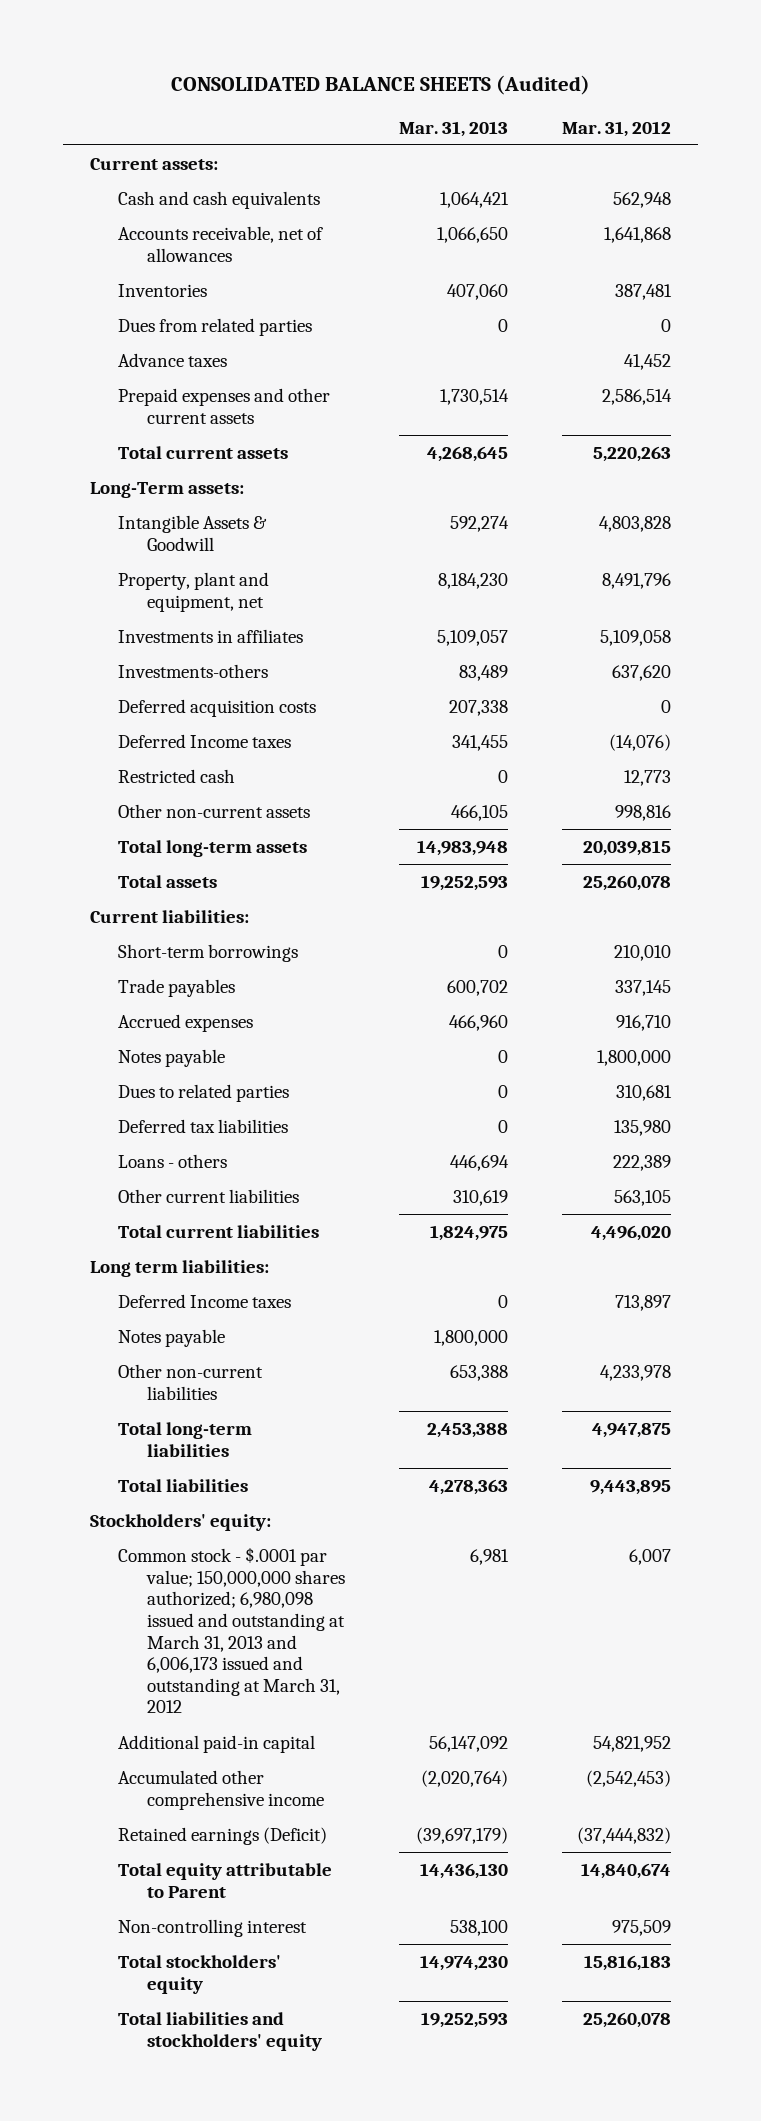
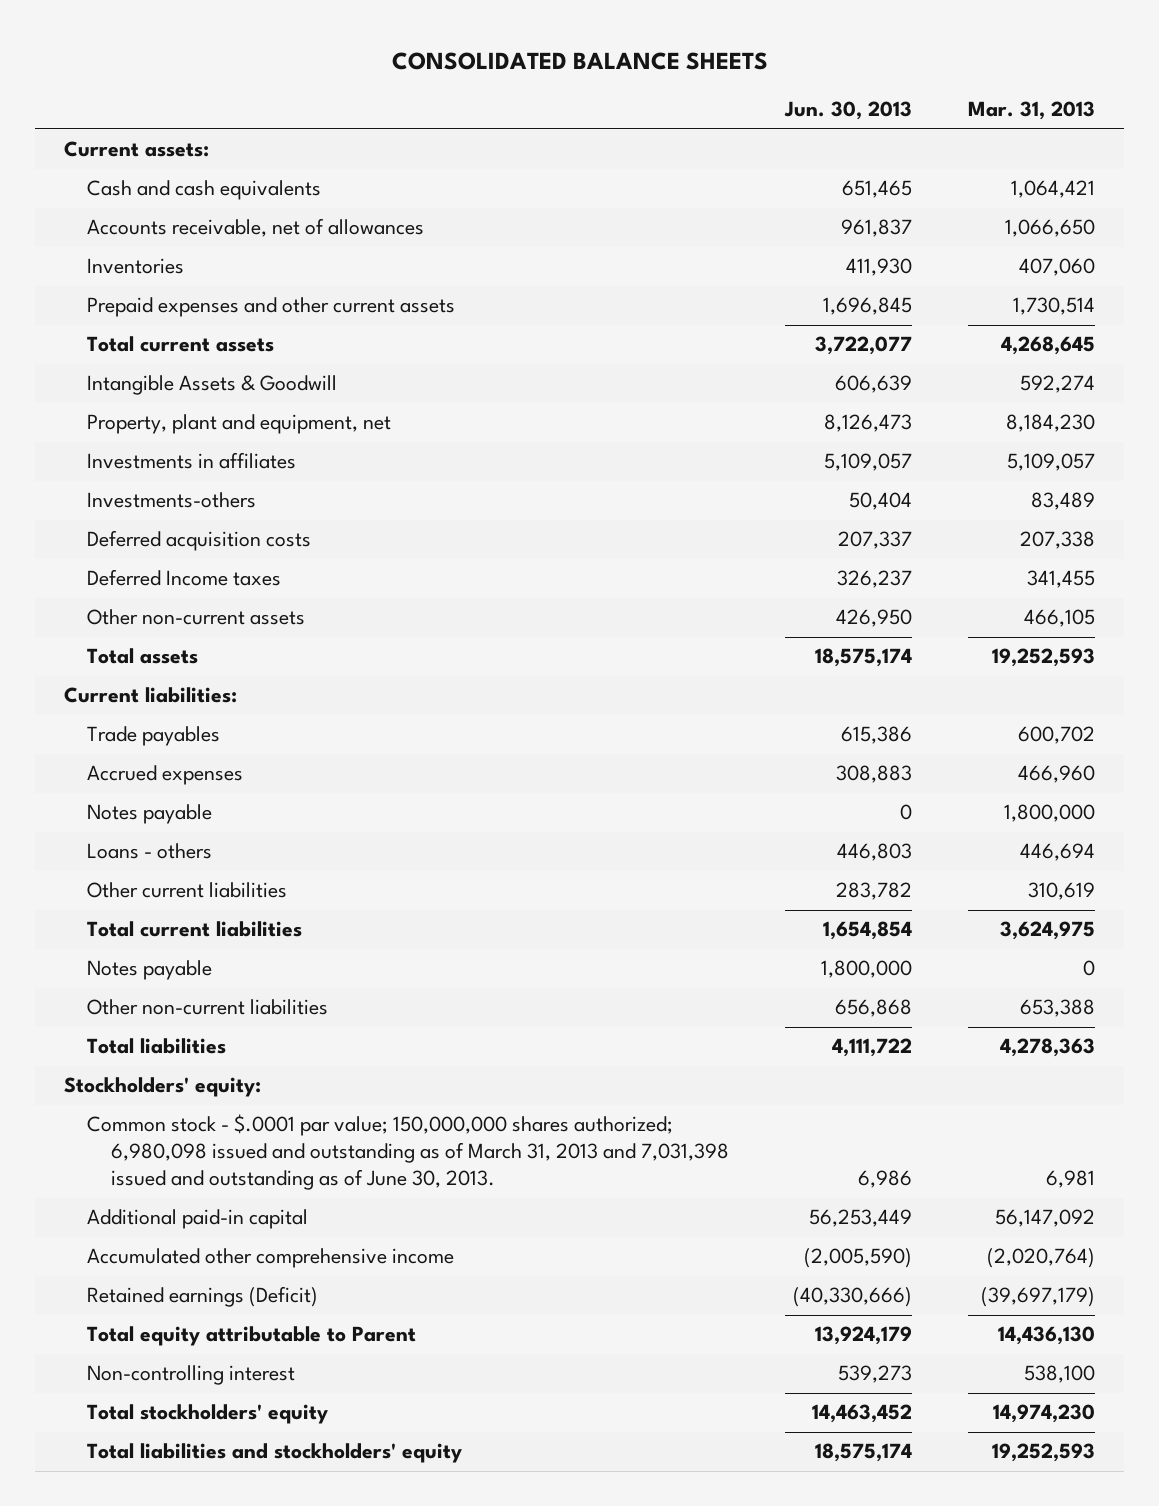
[170,75,590,96] CONSOLIDATED BALANCE SHEETS (Audited) -> [391,51,768,70] CONSOLIDATED BALANCE SHEETS
[562,120,672,137] Mar. 31, 2012 -> none
none -> [784,101,913,121] Jun. 30, 2013
[118,317,313,336] Dues from related parties -> none
[118,352,228,367] Advance taxes -> none
[89,481,244,498] Long-Term assets: -> none
[118,768,236,783] Restricted cash -> none
[118,839,308,857] Total long-term assets -> none
[118,943,299,962] Short-term borrowings -> none
[118,1083,290,1102] Dues to related parties -> none
[118,1118,289,1133] Deferred tax liabilities -> none
[118,1328,226,1347] Notes payable -> [87,804,213,825] Notes payable
[89,1259,269,1277] Long term liabilities: -> none
[118,1293,292,1308] Deferred Income taxes -> none
[429,1224,508,1241] 1,824,975 -> [1000,921,1096,941] 3,624,975
[118,1048,226,1067] Notes payable -> [87,960,213,981] Notes payable
[118,1421,253,1457] Total long-term liabilities -> none
[118,1546,345,1714] Common stock - $.0001 par value; 150,000,000 shares authorized; 6,980,098 issued and outstanding at March 31, 2013 and 6,006,173 issued and outstanding at March 31, 2012 -> [87,1114,730,1191] Common stock - $.0001 par value; 150,000,000 shares authorized; 6,980,098 issued and outstanding as of March 31, 2013 and 7,031,398 issued and outstanding as of June 30, 2013.

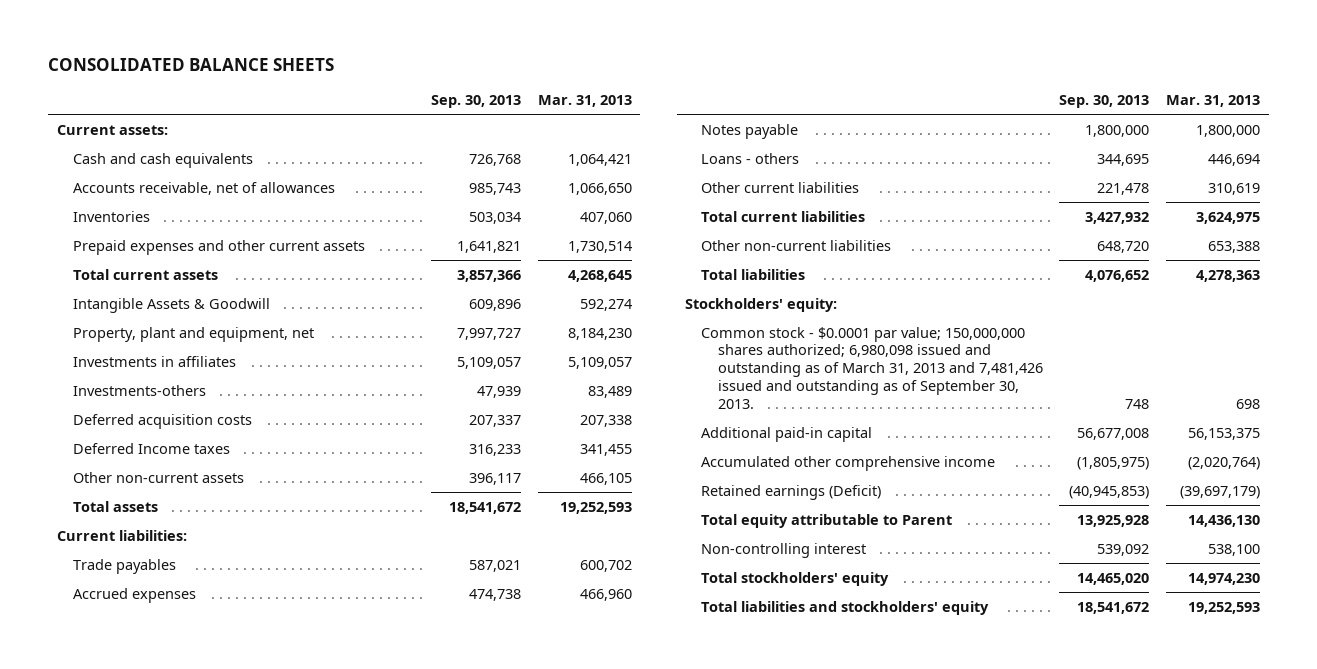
[784,101,913,121] Jun. 30, 2013 -> none
none -> [431,95,522,109] Sep. 30, 2013
[87,960,213,981] Notes payable -> none
[87,1114,730,1191] Common stock - $.0001 par value; 150,000,000 shares authorized; 6,980,098 issued and outstanding as of March 31, 2013 and 7,031,398 issued and outstanding as of June 30, 2013. -> [701,326,1043,410] Common stock - $0.0001 par value; 150,000,000 shares authorized; 6,980,098 issued and outstanding as of March 31, 2013 and 7,481,426 issued and outstanding as of September 30, 2013.
[1046,1170,1096,1189] 6,981 -> [1236,399,1261,410] 698
[995,1209,1096,1228] 56,147,092 -> [1188,427,1261,440] 56,153,375

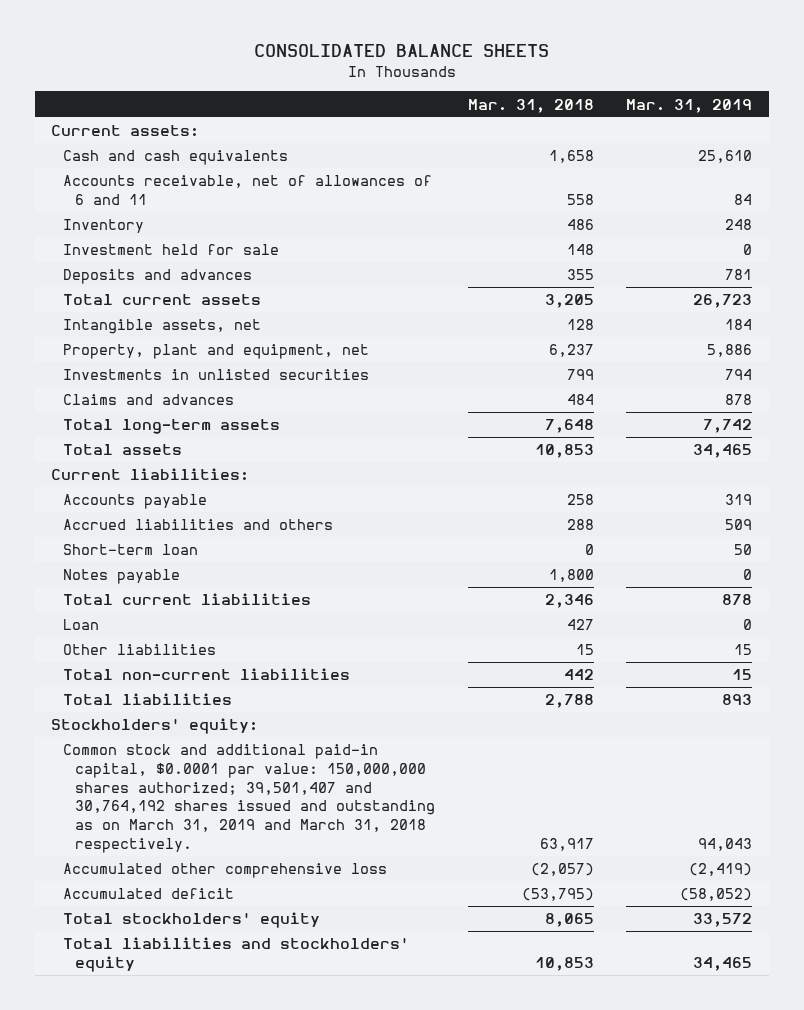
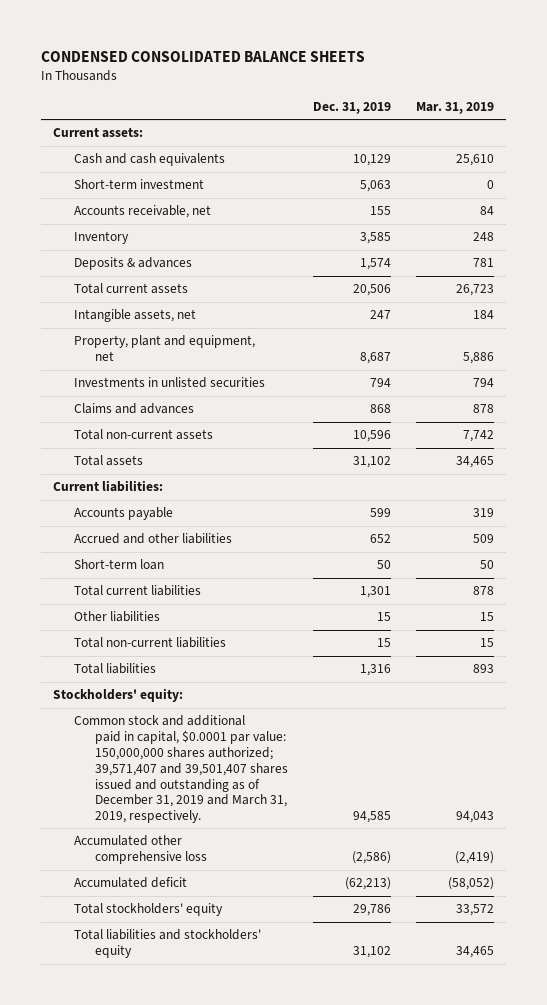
[253,44,549,58] CONSOLIDATED BALANCE SHEETS -> [40,50,365,62] CONDENSED CONSOLIDATED BALANCE SHEETS
[467,98,594,113] Mar. 31, 2018 -> none
none -> [312,102,391,115] Dec. 31, 2019
none -> [74,179,205,190] Short-term investment
[63,175,433,205] Accounts receivable, net of allowances of 6 and 11 -> [74,205,212,219] Accounts receivable, net
[63,244,280,256] Investment held for sale -> none
[63,269,253,285] Deposits and advances -> [74,257,193,271] Deposits & advances
[63,419,281,435] Total long-term assets -> [74,429,214,441] Total non-current assets
[63,519,334,531] Accrued liabilities and others -> [74,533,233,545] Accrued and other liabilities
[63,569,181,585] Notes payable -> none
[63,619,100,631] Loan -> none
[63,744,435,853] Common stock and additional paid-in capital, $0.0001 par value: 150,000,000 shares authorized; 39,501,407 and 30,764,192 shares issued and outstanding as on March 31, 2019 and March 31, 2018 respectively. -> [74,715,288,824] Common stock and additional paid in capital, $0.0001 par value: 150,000,000 shares authorized; 39,571,407 and 39,501,407 shares issued and outstanding as of December 31, 2019 and March 31, 2019, respectively.

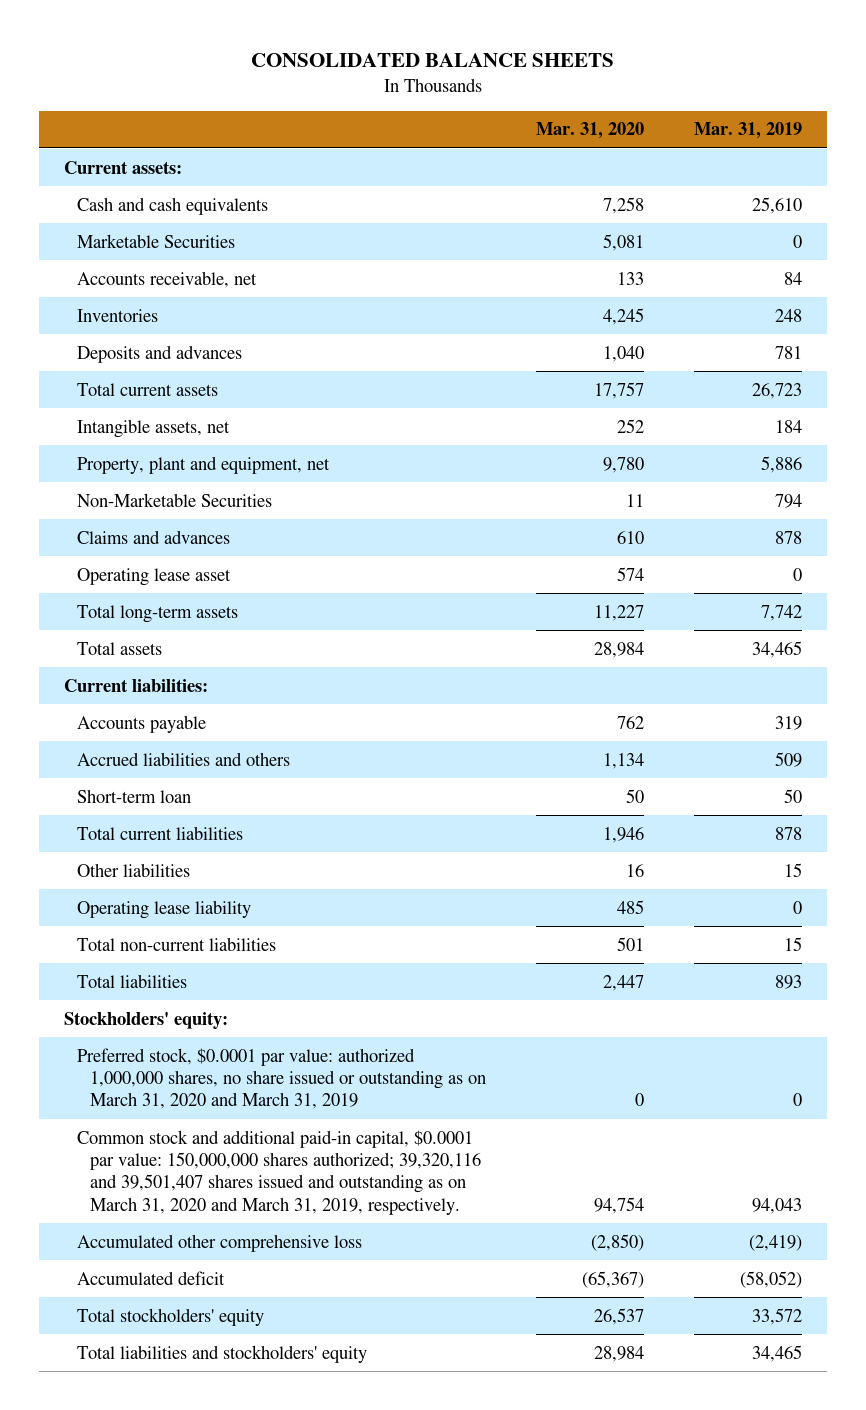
[40,50,365,62] CONDENSED CONSOLIDATED BALANCE SHEETS -> [251,53,615,68] CONSOLIDATED BALANCE SHEETS
[312,102,391,115] Dec. 31, 2019 -> none
none -> [536,122,645,140] Mar. 31, 2020
[74,179,205,190] Short-term investment -> [77,233,236,248] Marketable Securities
[74,231,130,245] Inventory -> [77,308,159,322] Inventories
[74,257,193,271] Deposits & advances -> [77,344,243,363] Deposits and advances
[74,377,266,389] Investments in unlisted securities -> [77,492,273,507] Non-Marketable Securities
none -> [77,567,232,586] Operating lease asset
[74,429,214,441] Total non-current assets -> [77,604,239,623] Total long-term assets
[74,533,233,545] Accrued and other liabilities -> [77,751,291,766] Accrued liabilities and others
none -> [77,899,252,919] Operating lease liability
none -> [77,1047,487,1110] Preferred stock, $0.0001 par value: authorized 1,000,000 shares, no share issued or outstanding as on March 31, 2020 and March 31, 2019
[74,715,288,824] Common stock and additional paid in capital, $0.0001 par value: 150,000,000 shares authorized; 39,571,407 and 39,501,407 shares issued and outstanding as of December 31, 2019 and March 31, 2019, respectively. -> [77,1129,482,1215] Common stock and additional paid-in capital, $0.0001 par value: 150,000,000 shares authorized; 39,320,116 and 39,501,407 shares issued and outstanding as on March 31, 2020 and March 31, 2019, respectively.

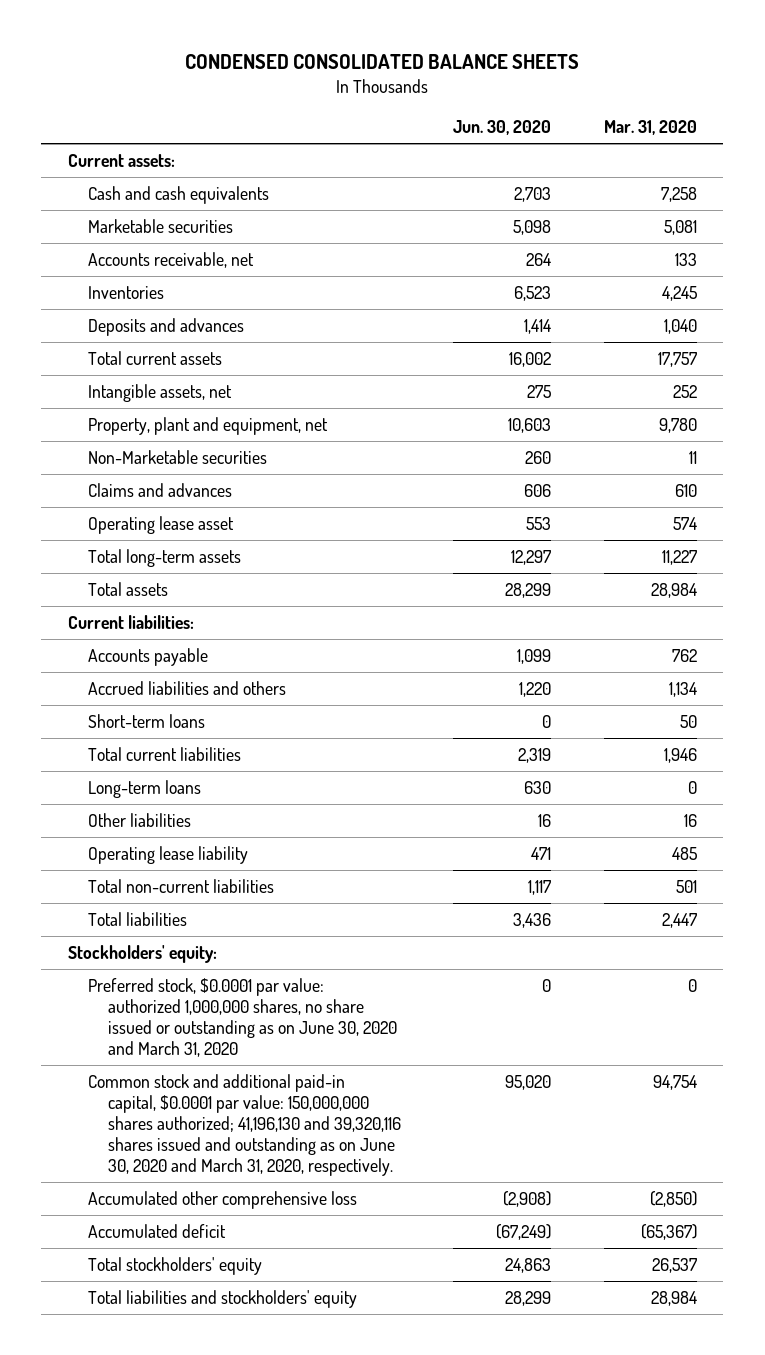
[251,53,615,68] CONSOLIDATED BALANCE SHEETS -> [185,53,580,69] CONDENSED CONSOLIDATED BALANCE SHEETS
[694,122,803,140] Mar. 31, 2019 -> none
none -> [453,120,552,136] Jun. 30, 2020
[77,233,236,248] Marketable Securities -> [87,218,233,233] Marketable securities
[77,492,273,507] Non-Marketable Securities -> [87,449,267,464] Non-Marketable securities
[77,788,192,803] Short-term loan -> [87,713,205,728] Short-term loans
none -> [87,779,201,798] Long-term loans
[77,1047,487,1110] Preferred stock, $0.0001 par value: authorized 1,000,000 shares, no share issued or outstanding as on March 31, 2020 and March 31, 2019 -> [87,977,397,1058] Preferred stock, $0.0001 par value: authorized 1,000,000 shares, no share issued or outstanding as on June 30, 2020 and March 31, 2020
[77,1129,482,1215] Common stock and additional paid-in capital, $0.0001 par value: 150,000,000 shares authorized; 39,320,116 and 39,501,407 shares issued and outstanding as on March 31, 2020 and March 31, 2019, respectively. -> [87,1073,401,1177] Common stock and additional paid-in capital, $0.0001 par value: 150,000,000 shares authorized; 41,196,130 and 39,320,116 shares issued and outstanding as on June 30, 2020 and March 31, 2020, respectively.

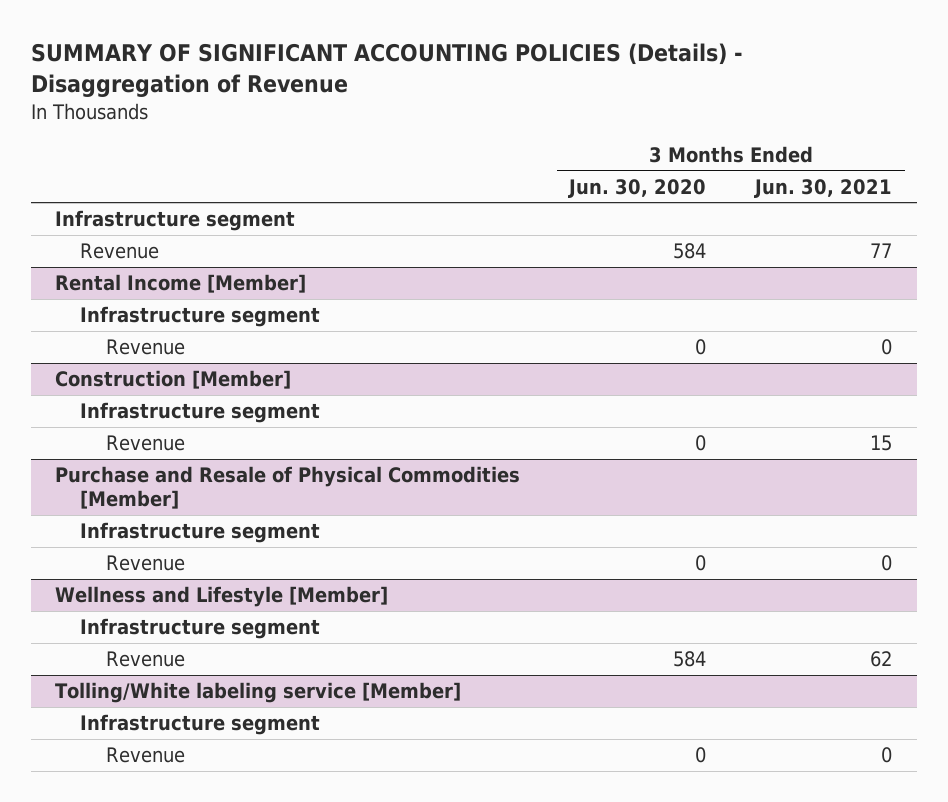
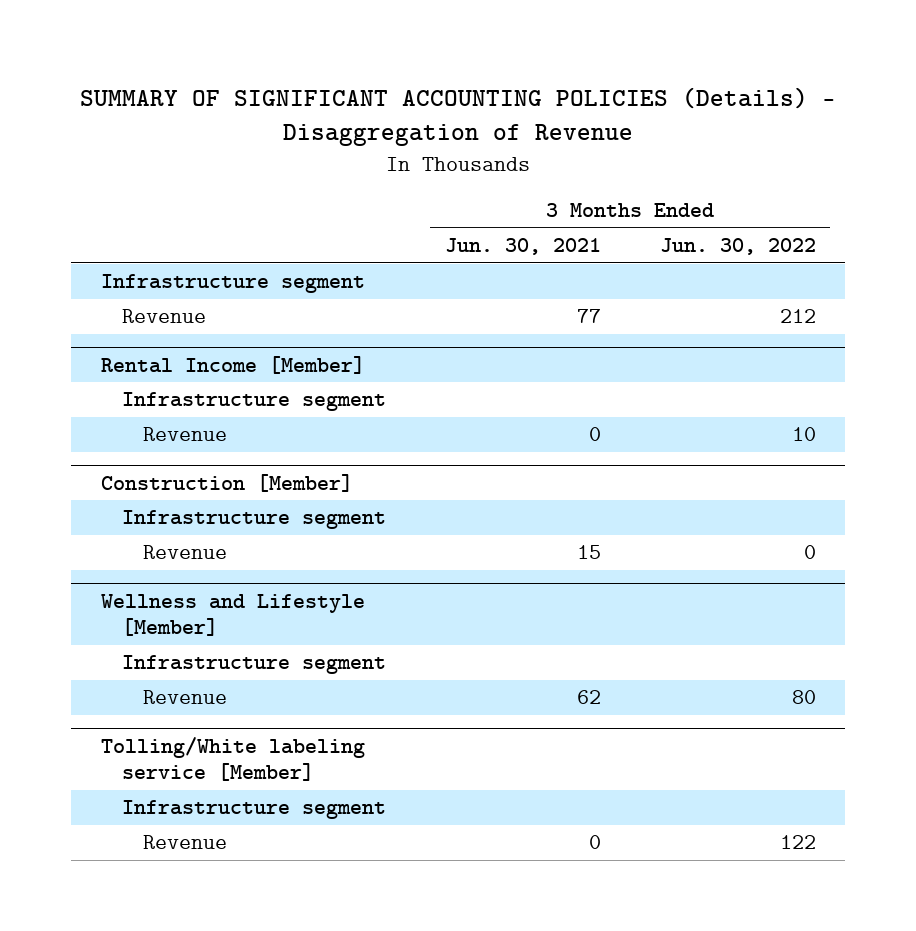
[568,178,707,198] Jun. 30, 2020 -> none
none -> [659,238,816,256] Jun. 30, 2022
[55,466,521,510] Purchase and Resale of Physical Commodities [Member] -> none
[80,522,321,544] Infrastructure segment -> none
[105,555,185,572] Revenue -> none

